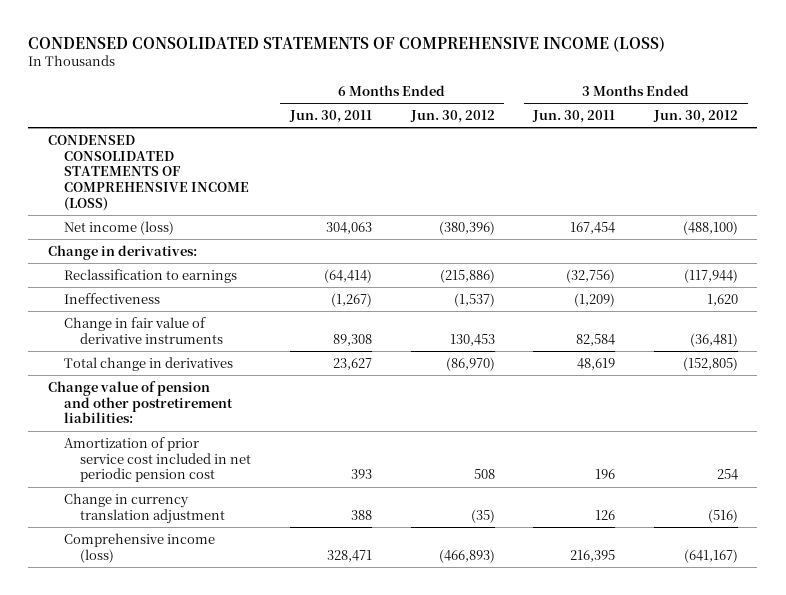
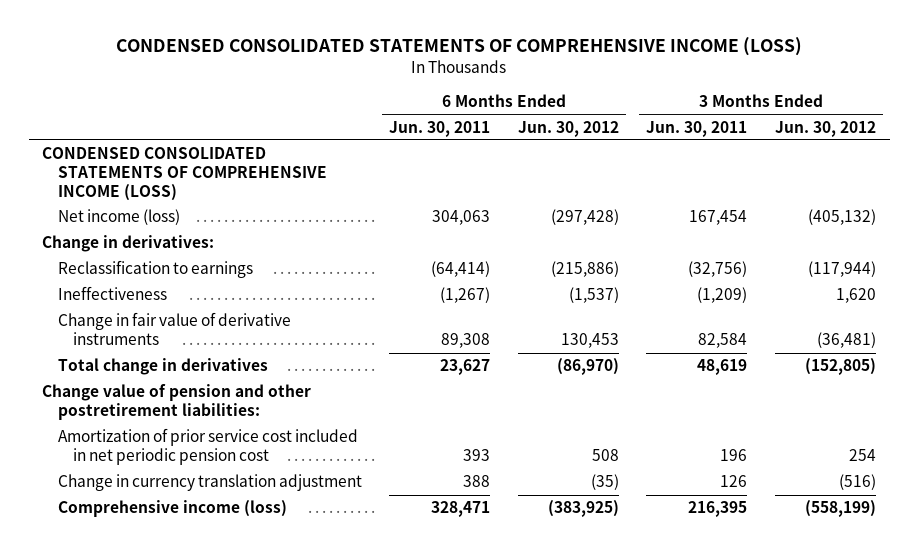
[438,220,495,235] (380,396) -> [550,209,619,226] (297,428)
[683,220,739,235] (488,100) -> [807,209,876,226] (405,132)
[438,548,495,563] (466,893) -> [547,500,619,518] (383,925)
[684,548,739,563] (641,167) -> [804,500,876,518] (558,199)

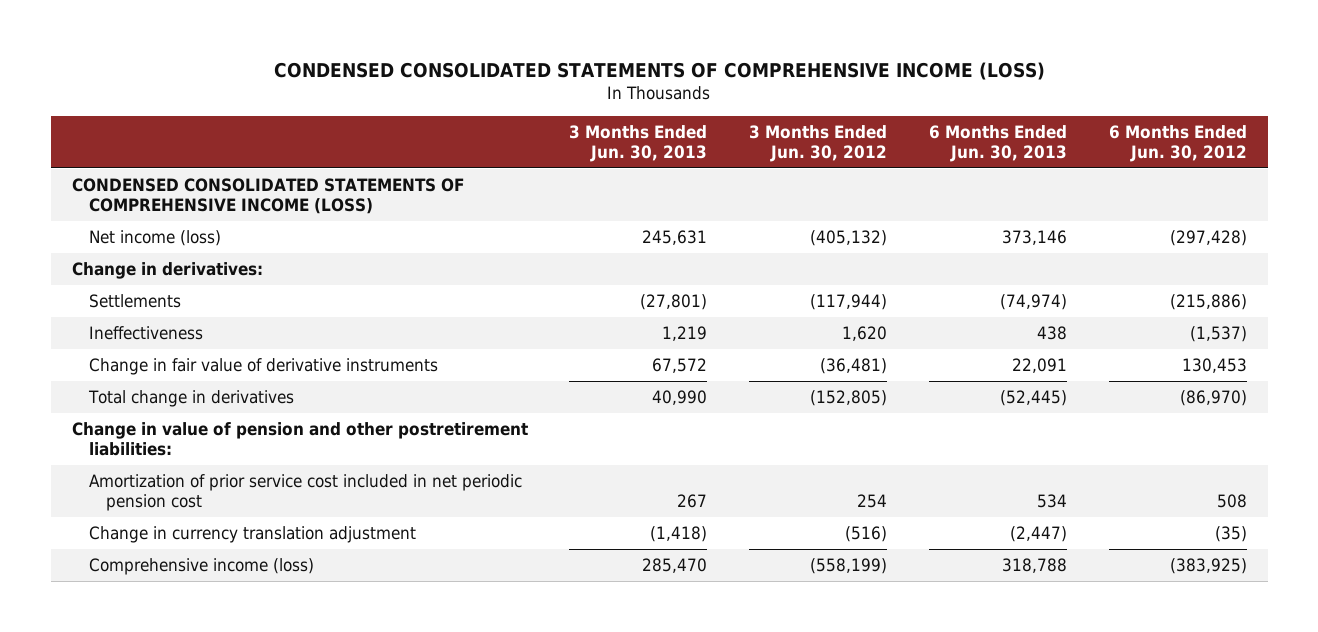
[389,120,491,137] Jun. 30, 2011 -> none
[646,120,748,137] Jun. 30, 2011 -> none
none -> [569,124,708,162] 3 Months Ended Jun. 30, 2013
none -> [929,124,1068,162] 6 Months Ended Jun. 30, 2013
[57,260,253,279] Reclassification to earnings -> [88,293,181,308] Settlements
[42,384,312,421] Change value of pension and other postretirement liabilities: -> [71,421,528,457] Change in value of pension and other postretirement liabilities:

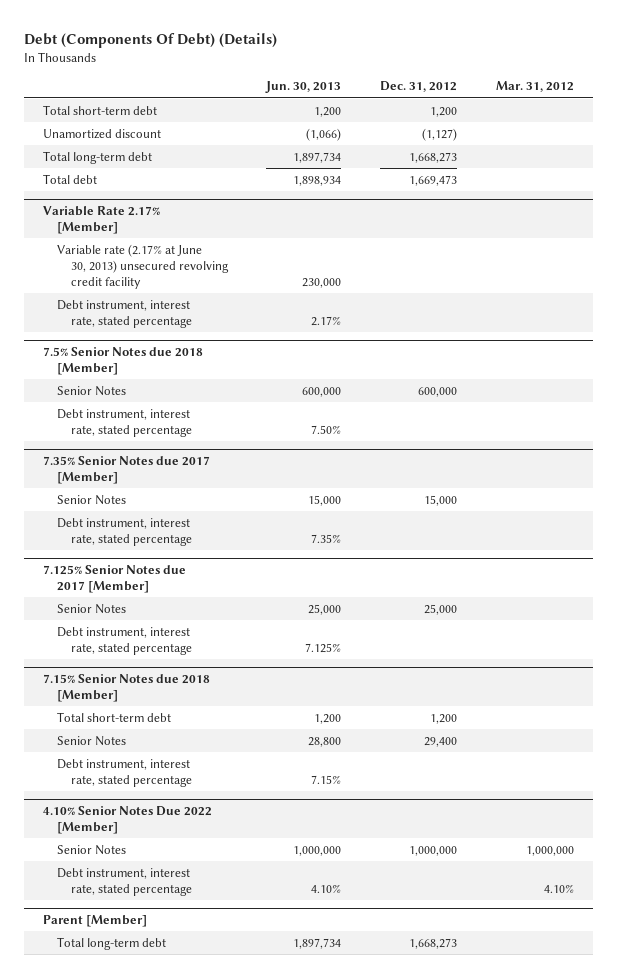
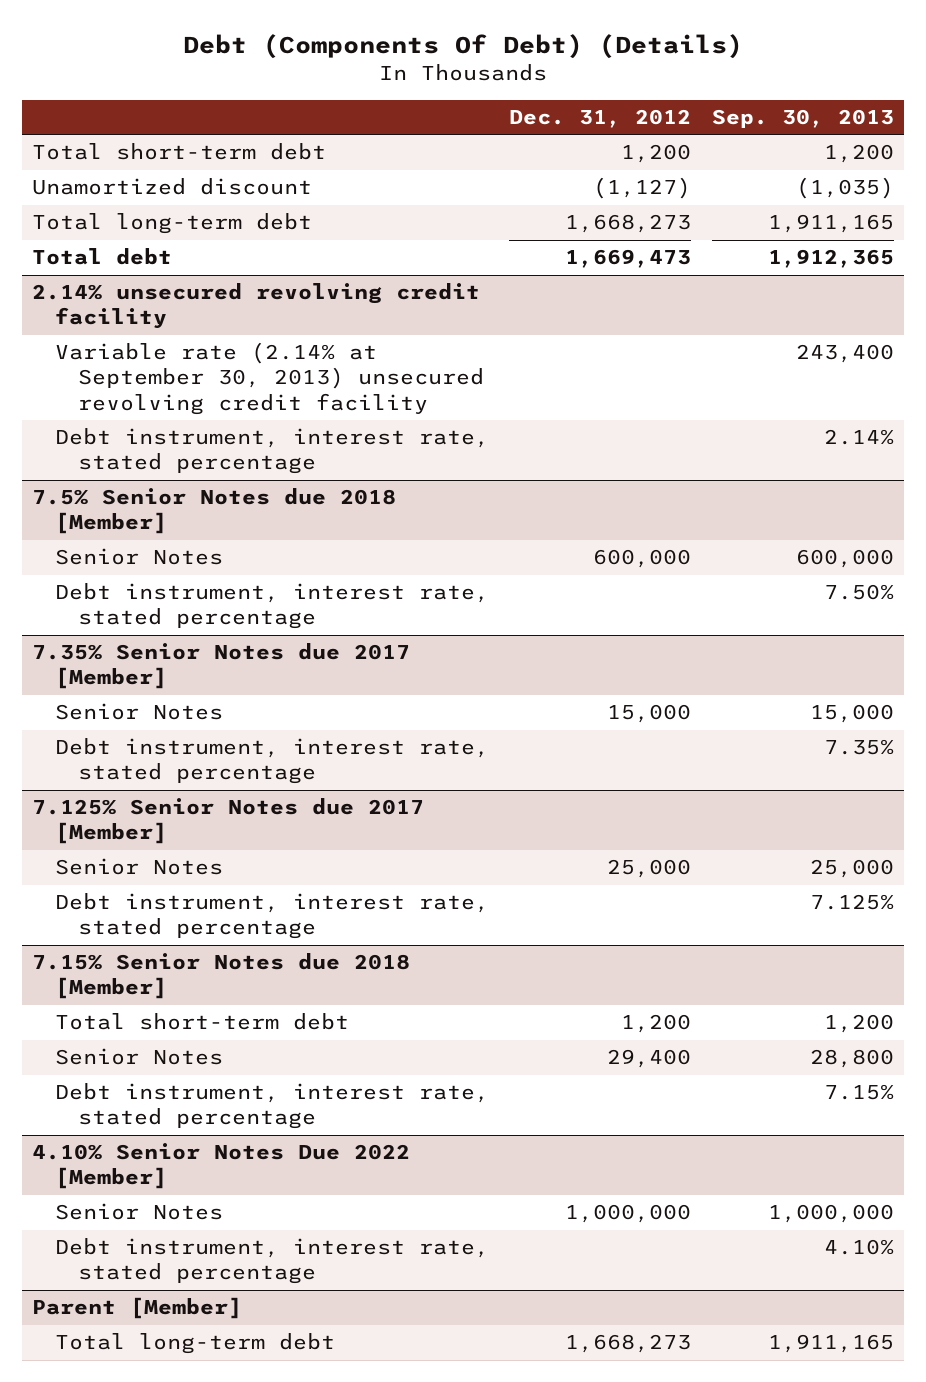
[265,81,342,94] Jun. 30, 2013 -> none
[495,81,574,93] Mar. 31, 2012 -> none
none -> [711,109,894,129] Sep. 30, 2013
[42,205,160,234] Variable Rate 2.17% [Member] -> none
none -> [31,283,480,330] 2.14% unsecured revolving credit facility
[56,243,229,290] Variable rate (2.17% at June 30, 2013) unsecured revolving credit facility -> [55,342,485,415] Variable rate (2.14% at September 30, 2013) unsecured revolving credit facility

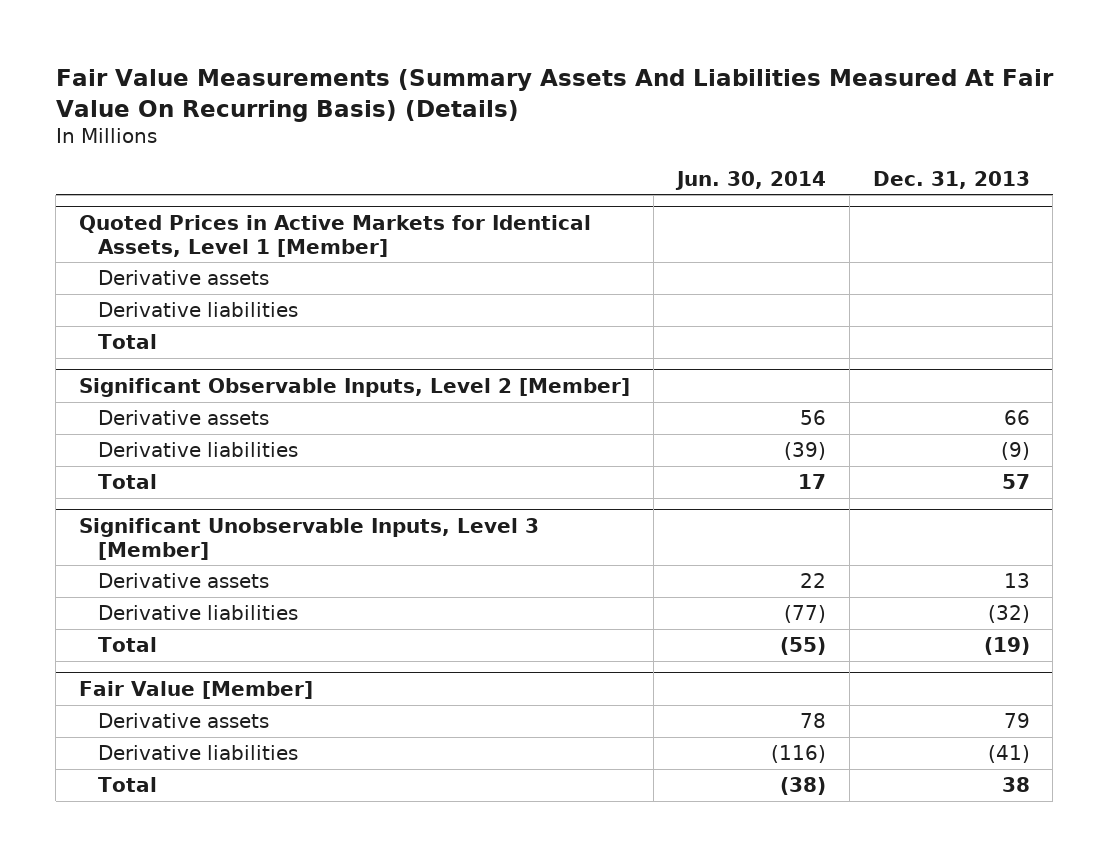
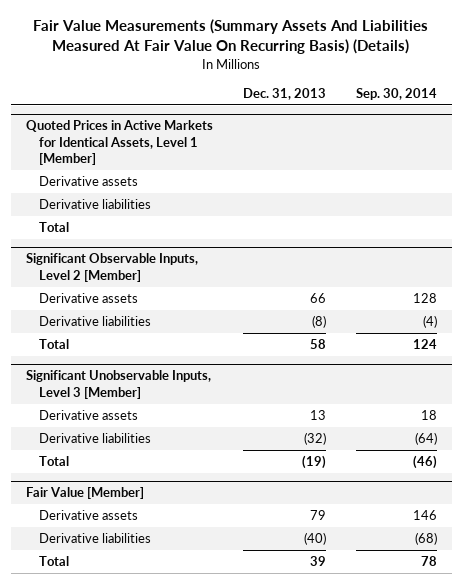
[674,170,826,190] Jun. 30, 2014 -> none
none -> [355,87,437,100] Sep. 30, 2014
[1000,442,1030,461] (9) -> [311,315,326,329] (8)
[1001,474,1030,490] 57 -> [309,339,326,350] 58
[987,745,1030,764] (41) -> [303,532,326,546] (40)
[1001,777,1030,793] 38 -> [309,556,326,567] 39

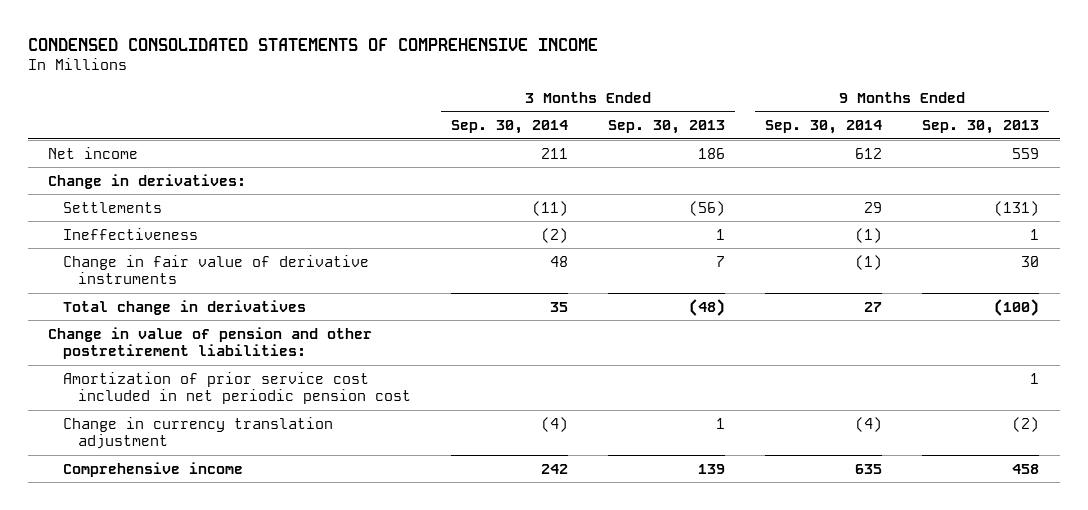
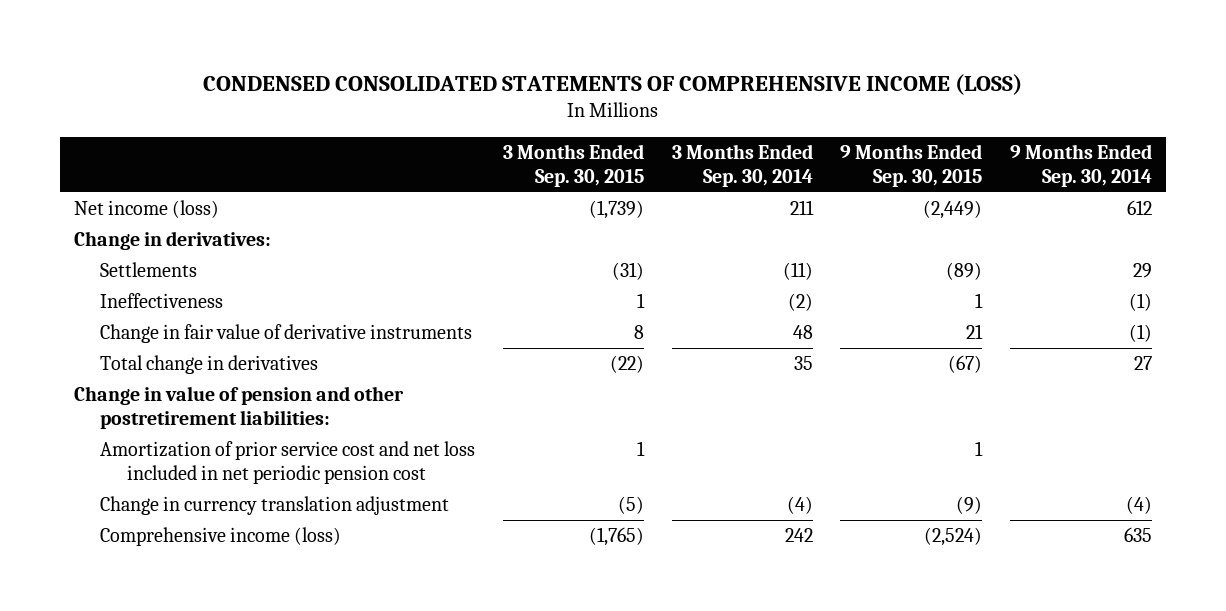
[28,37,599,51] CONDENSED CONSOLIDATED STATEMENTS OF COMPREHENSIVE INCOME -> [202,73,1022,95] CONDENSED CONSOLIDATED STATEMENTS OF COMPREHENSIVE INCOME (LOSS)
[608,120,726,135] Sep. 30, 2013 -> none
[922,120,1040,135] Sep. 30, 2013 -> none
none -> [503,143,645,188] 3 Months Ended Sep. 30, 2015
none -> [840,143,983,188] 9 Months Ended Sep. 30, 2015
[48,146,139,159] Net income -> [73,200,219,219] Net income (loss)
[63,371,411,405] Amortization of prior service cost included in net periodic pension cost -> [100,441,476,485] Amortization of prior service cost and net loss included in net periodic pension cost
[63,461,244,477] Comprehensive income -> [100,527,342,547] Comprehensive income (loss)

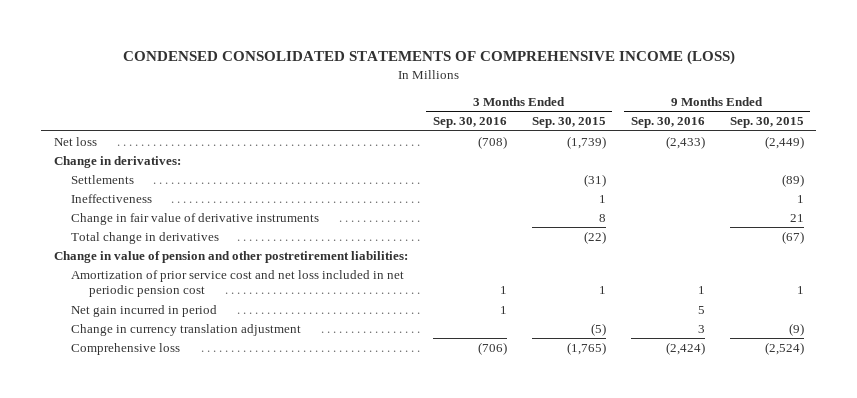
[671,143,813,188] 3 Months Ended Sep. 30, 2014 -> none
[1009,143,1152,188] 9 Months Ended Sep. 30, 2014 -> none
none -> [432,117,507,129] Sep. 30, 2016
none -> [630,117,705,129] Sep. 30, 2016
[73,200,219,219] Net income (loss) -> [53,136,97,146] Net loss
none -> [71,304,218,317] Net gain incurred in period
[100,527,342,547] Comprehensive income (loss) -> [71,342,181,355] Comprehensive loss

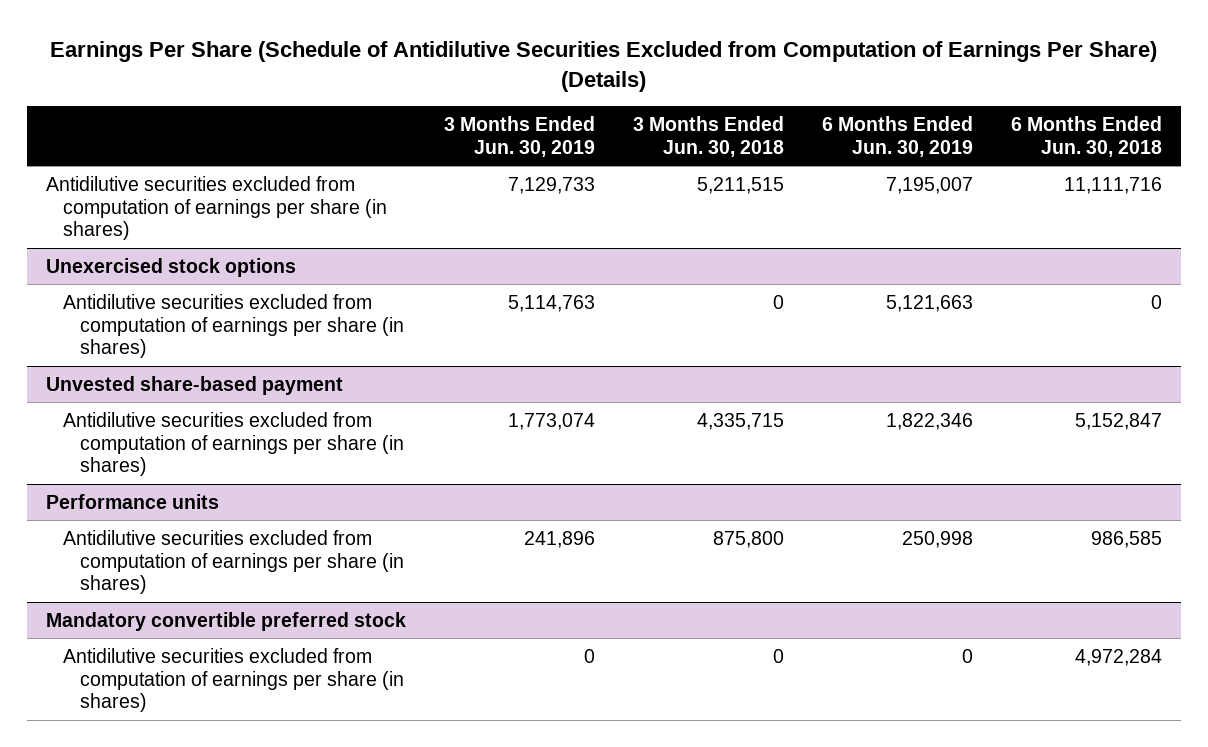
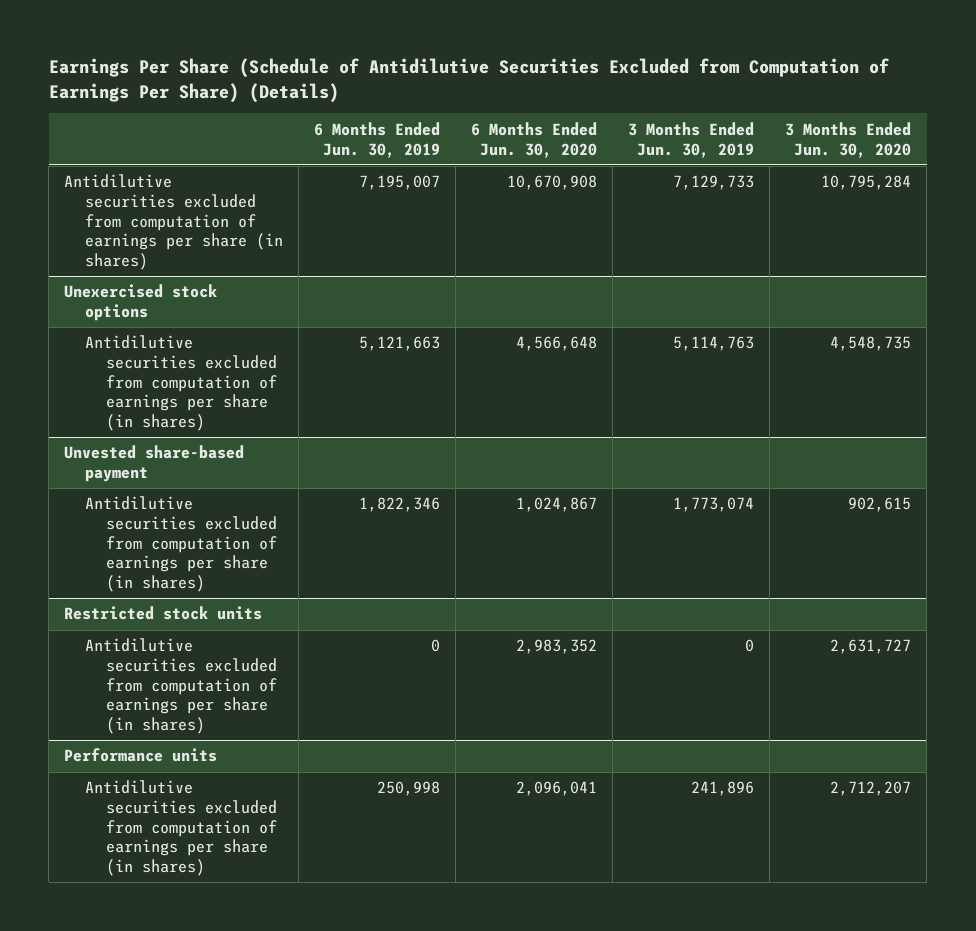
[633,115,785,157] 3 Months Ended Jun. 30, 2018 -> none
[1011,115,1163,157] 6 Months Ended Jun. 30, 2018 -> none
none -> [471,121,598,158] 6 Months Ended Jun. 30, 2020
none -> [785,121,912,158] 3 Months Ended Jun. 30, 2020
none -> [64,606,263,621] Restricted stock units
none -> [85,638,278,734] Antidilutive securities excluded from computation of earnings per share (in shares)
[46,611,407,631] Mandatory convertible preferred stock -> none
[62,647,404,713] Antidilutive securities excluded from computation of earnings per share (in shares) -> none

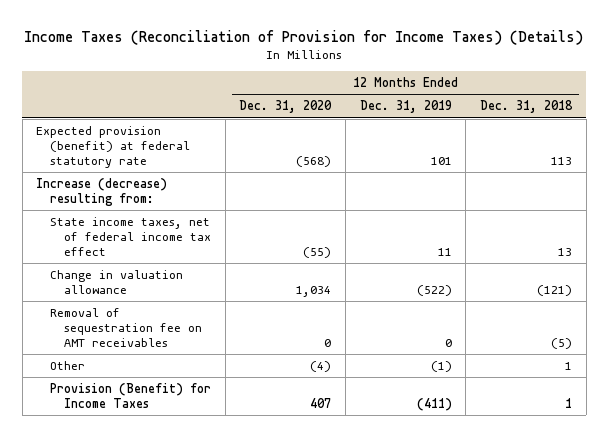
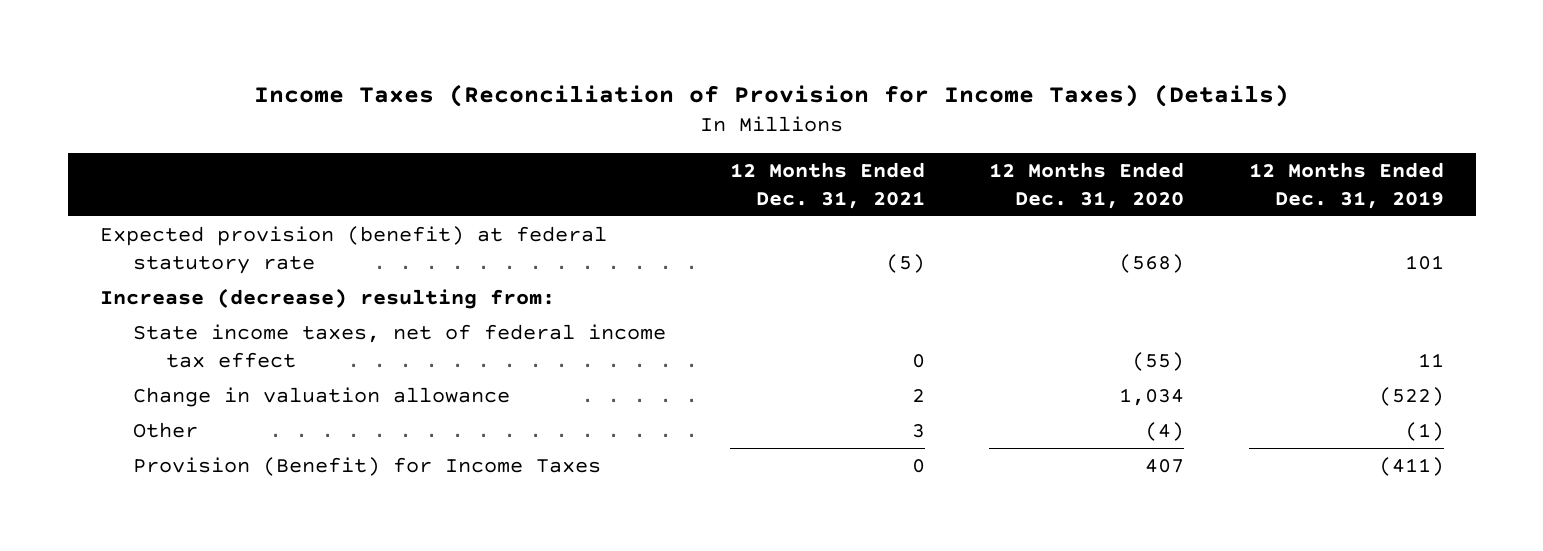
[480,100,574,114] Dec. 31, 2018 -> none
none -> [730,162,926,209] 12 Months Ended Dec. 31, 2021
[49,307,202,347] Removal of sequestration fee on AMT receivables -> none

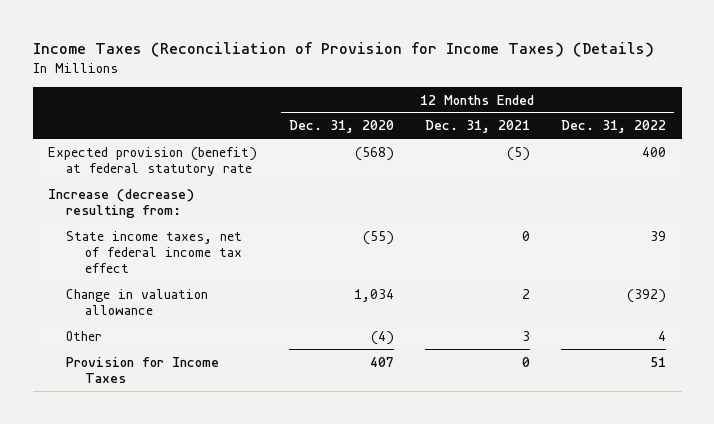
[1248,162,1444,209] 12 Months Ended Dec. 31, 2019 -> none
none -> [560,120,666,134] Dec. 31, 2022
[132,456,601,476] Provision (Benefit) for Income Taxes -> [66,356,220,383] Provision for Income Taxes

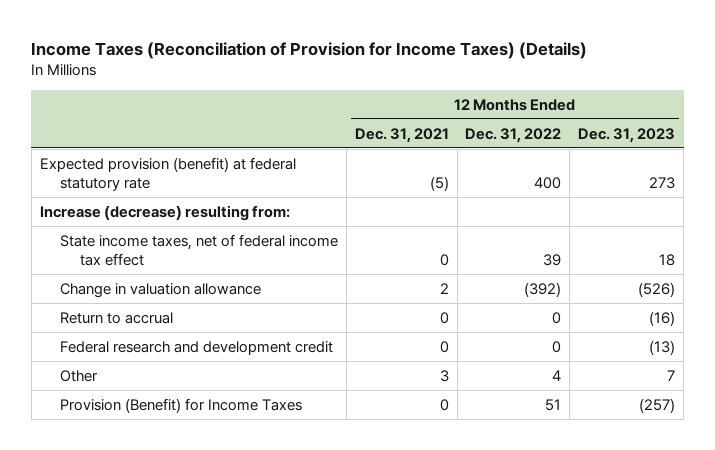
[288,120,394,134] Dec. 31, 2020 -> none
none -> [578,127,676,143] Dec. 31, 2023
none -> [59,311,173,324] Return to accrual
none -> [59,340,333,355] Federal research and development credit
[66,356,220,383] Provision for Income Taxes -> [59,397,302,413] Provision (Benefit) for Income Taxes

